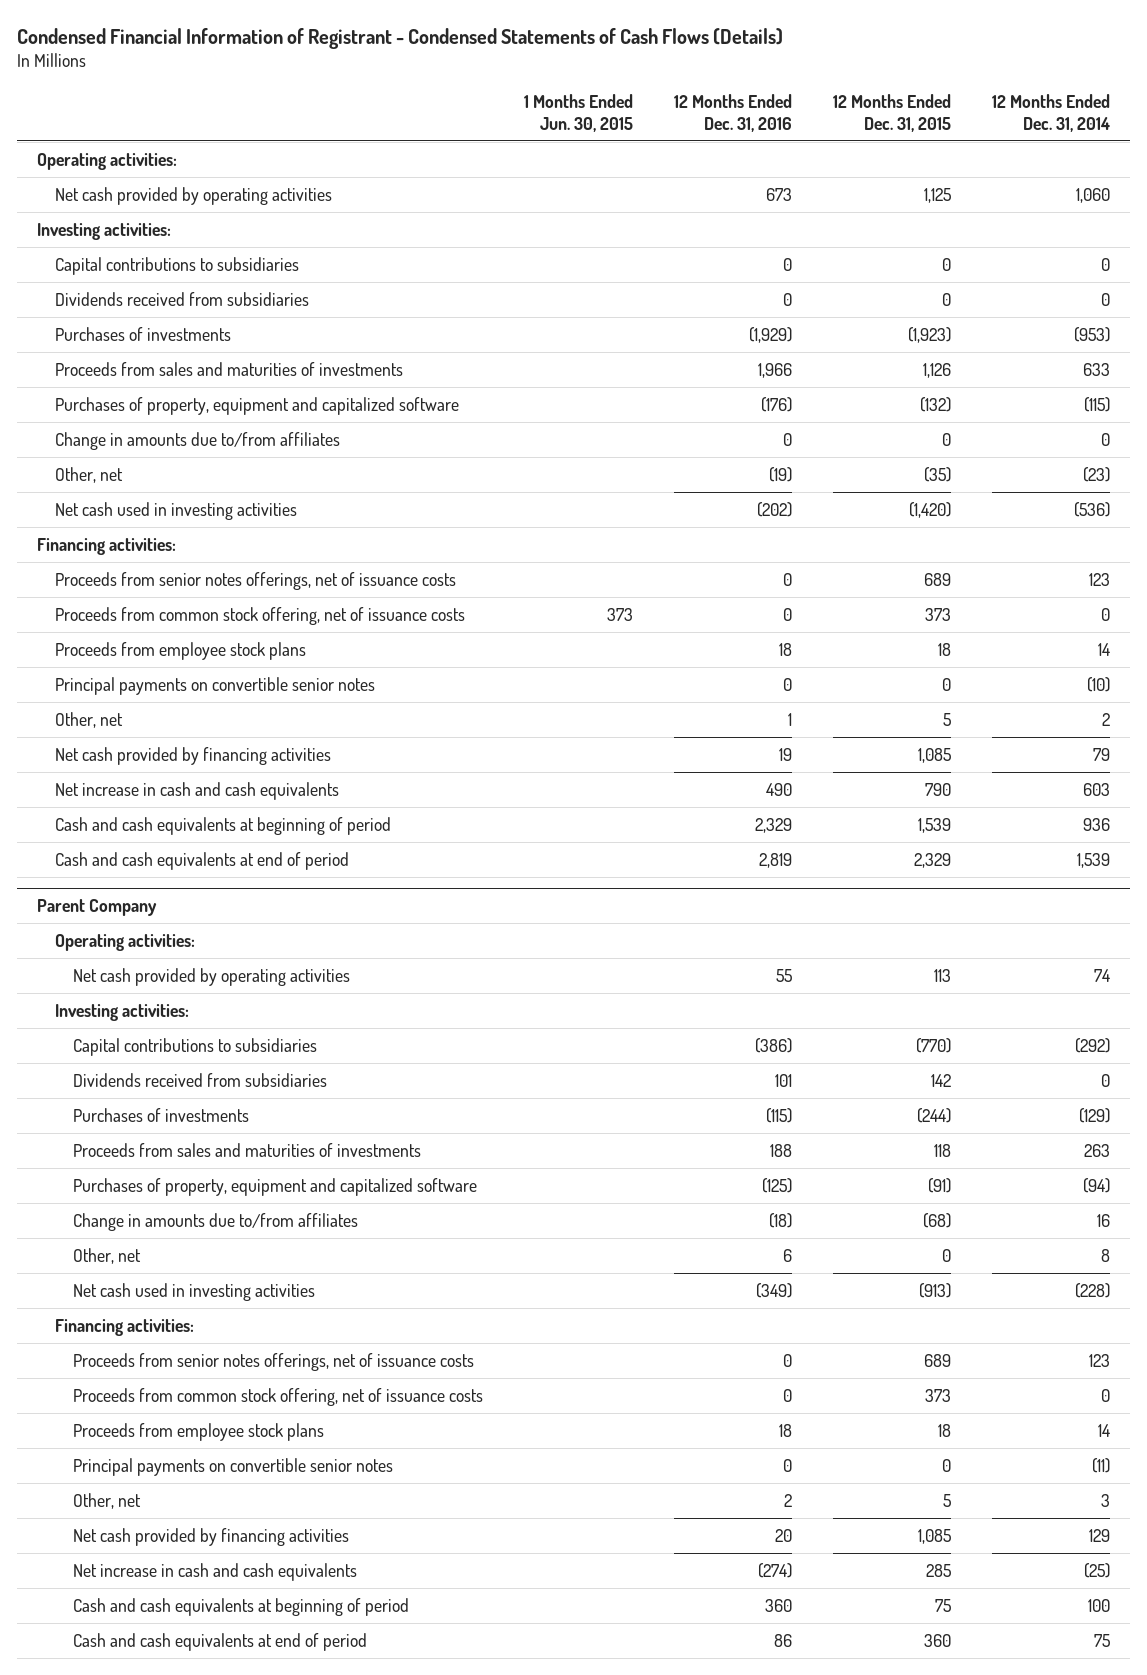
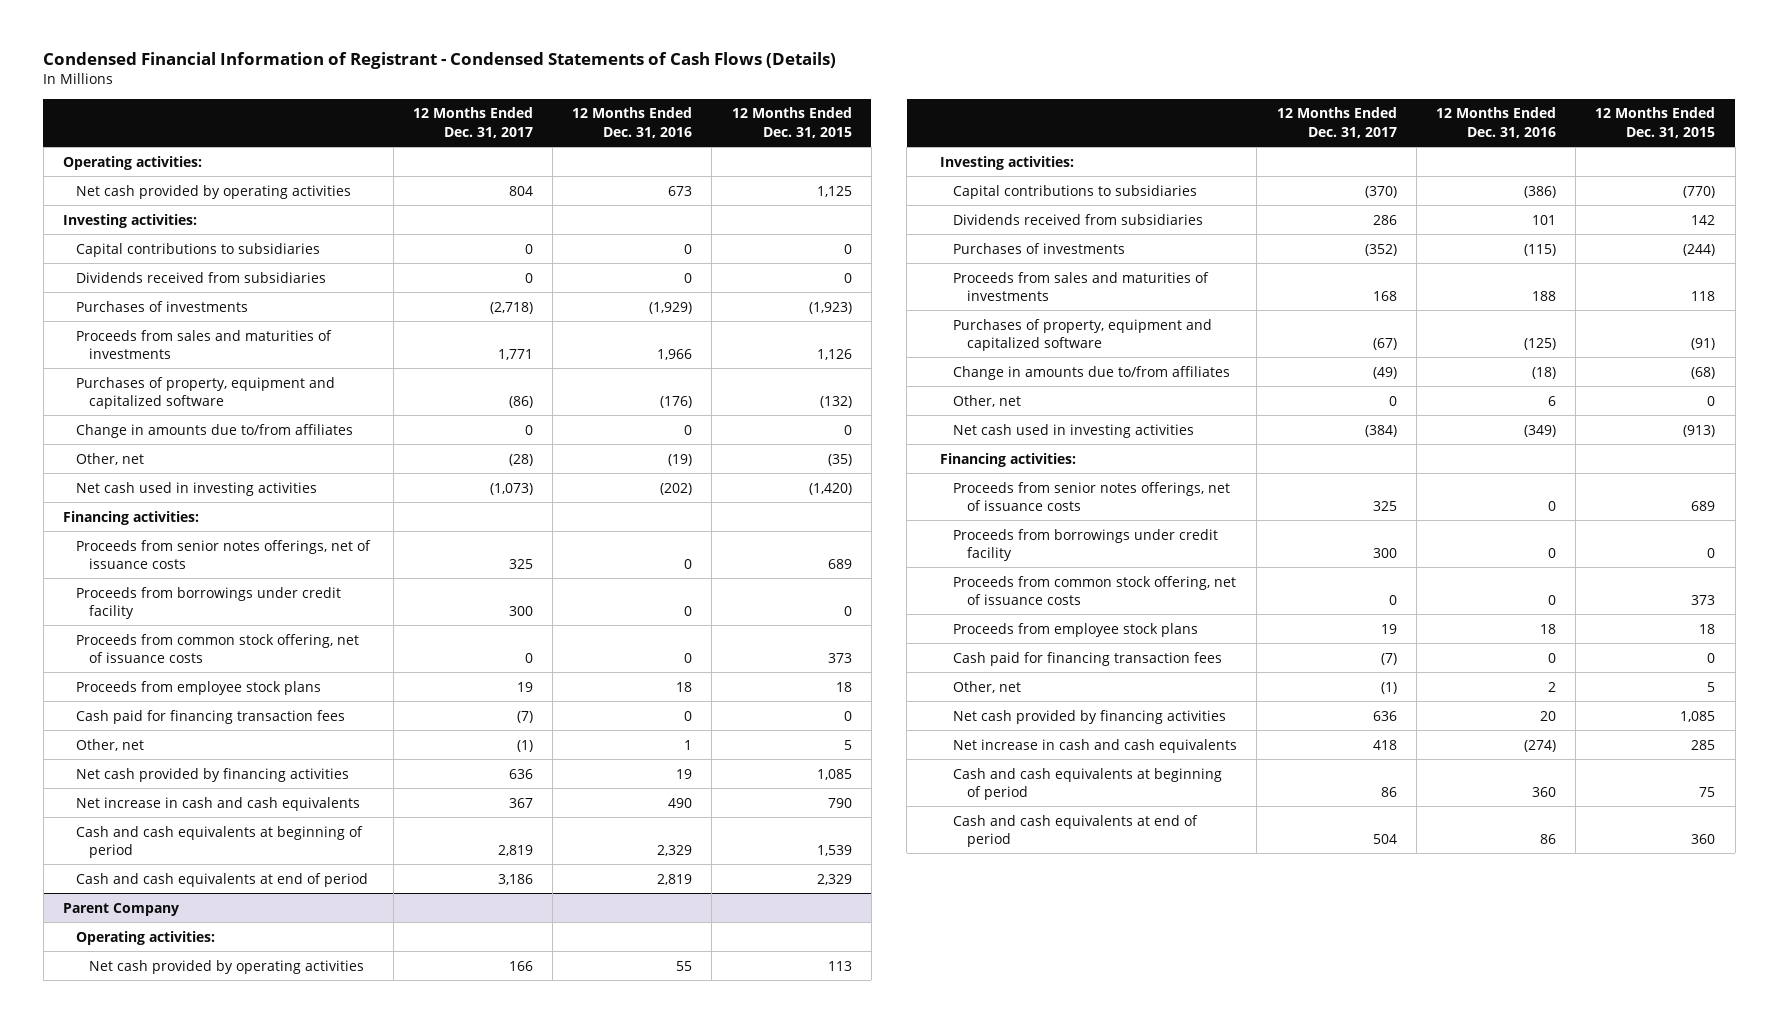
[523,93,633,132] 1 Months Ended Jun. 30, 2015 -> none
[991,93,1110,132] 12 Months Ended Dec. 31, 2014 -> none
none -> [412,107,533,138] 12 Months Ended Dec. 31, 2017
none -> [76,586,342,619] Proceeds from borrowings under credit facility
[54,676,375,695] Principal payments on convertible senior notes -> none
none -> [76,709,346,724] Cash paid for financing transaction fees
none -> [953,528,1219,561] Proceeds from borrowings under credit facility
[72,1457,393,1476] Principal payments on convertible senior notes -> none
none -> [953,651,1223,666] Cash paid for financing transaction fees

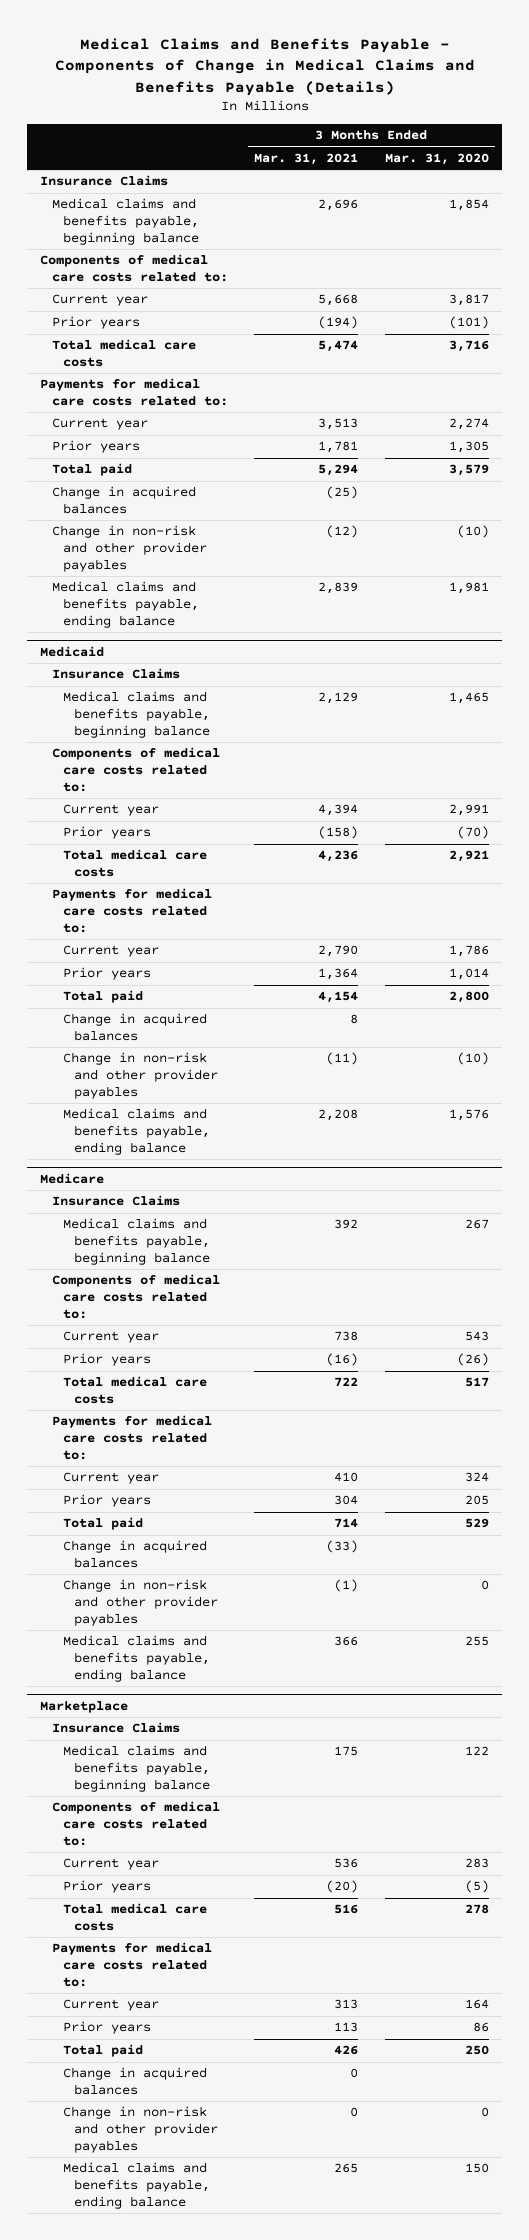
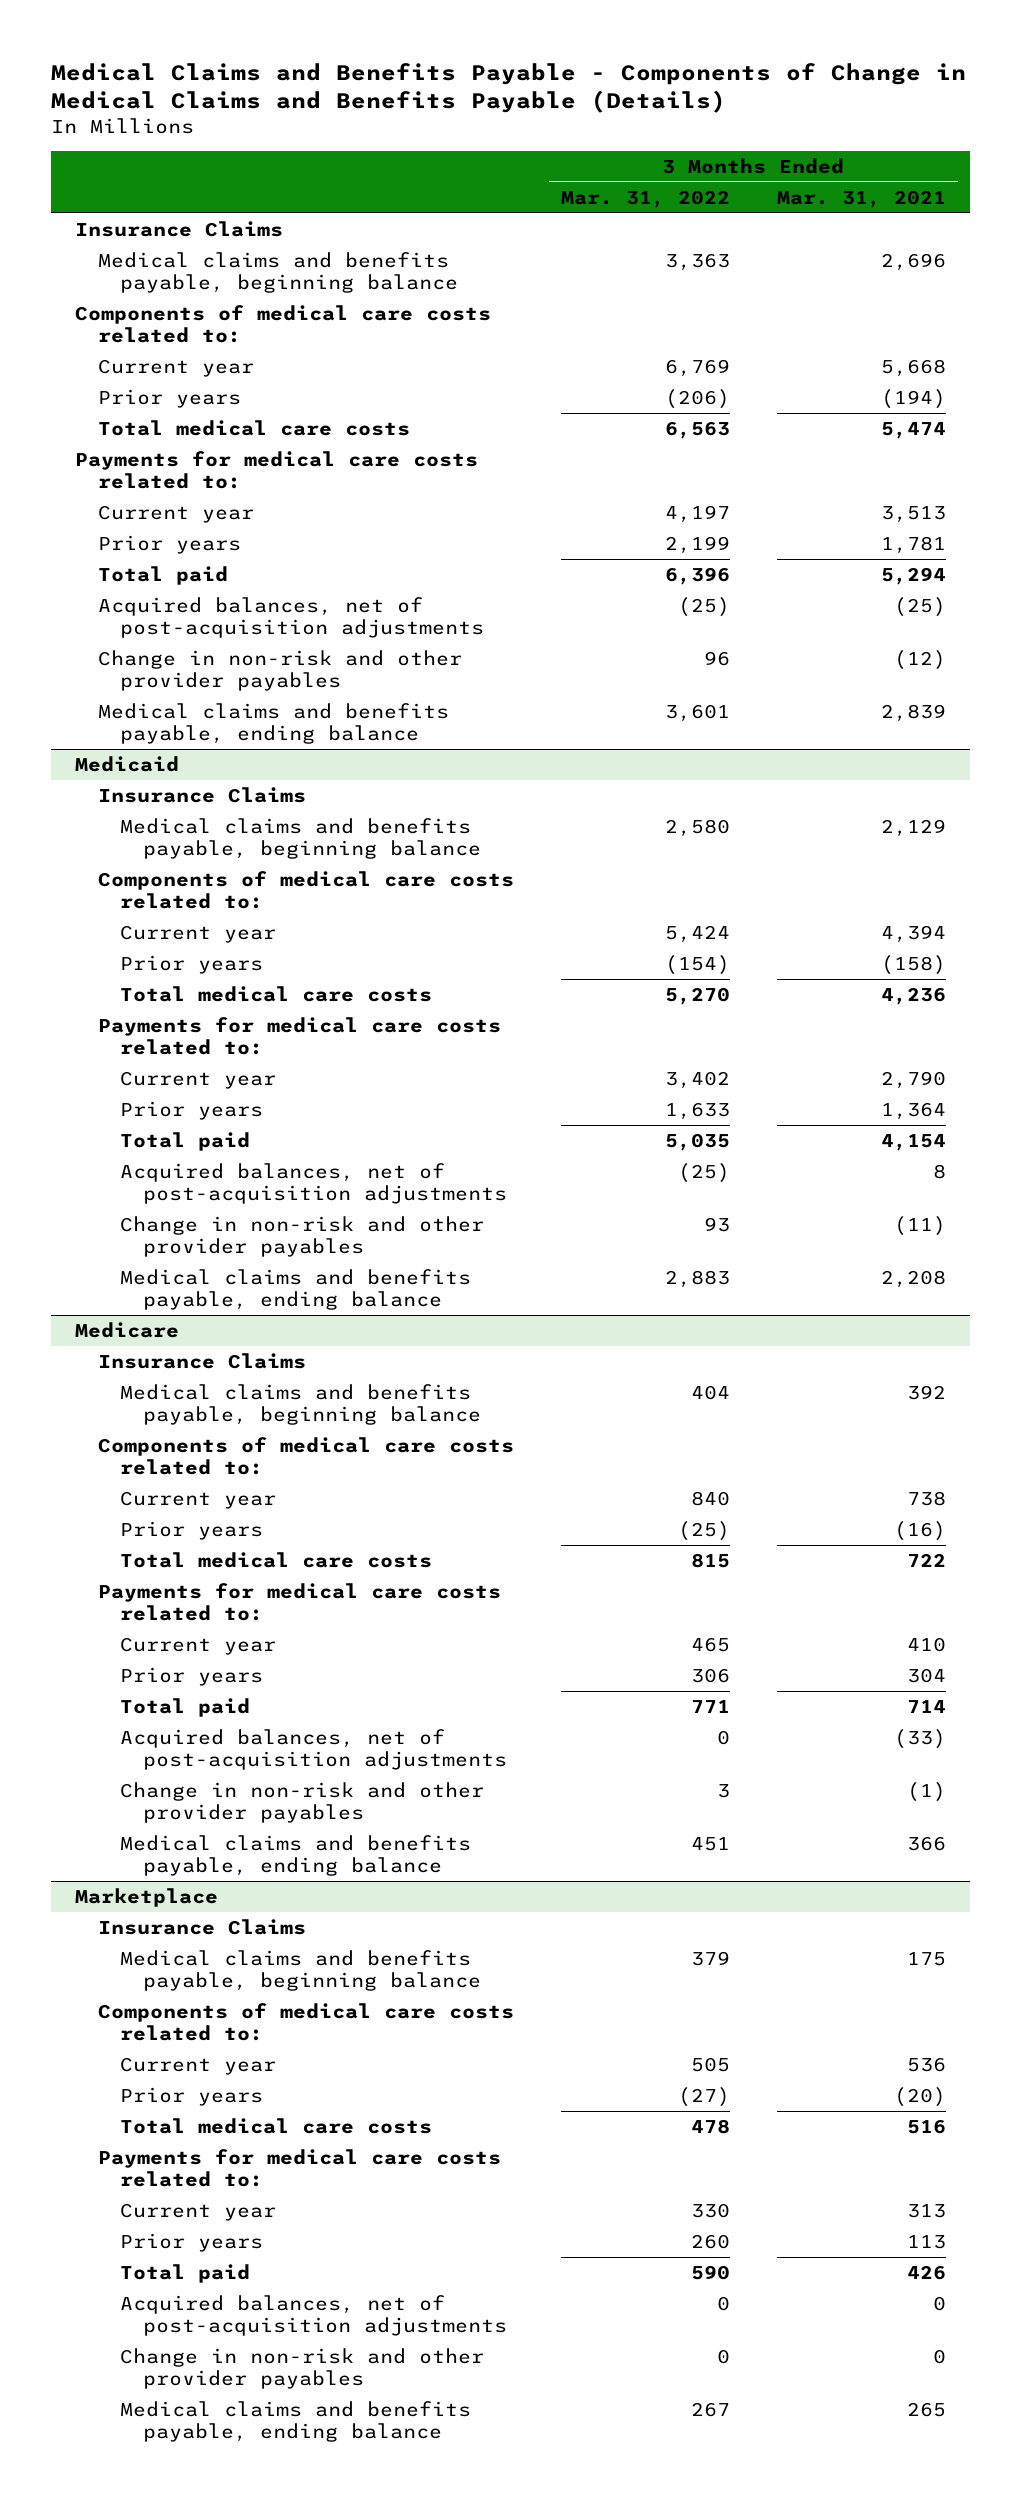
[384,153,489,166] Mar. 31, 2020 -> none
none -> [560,189,730,208] Mar. 31, 2022
[51,486,196,515] Change in acquired balances -> none
none -> [97,596,485,639] Acquired balances, net of post-acquisition adjustments
[62,1013,207,1042] Change in acquired balances -> none
none -> [120,1162,507,1205] Acquired balances, net of post-acquisition adjustments
[62,1540,207,1569] Change in acquired balances -> none
none -> [120,1728,507,1771] Acquired balances, net of post-acquisition adjustments
[62,2067,207,2096] Change in acquired balances -> none
none -> [120,2294,507,2337] Acquired balances, net of post-acquisition adjustments

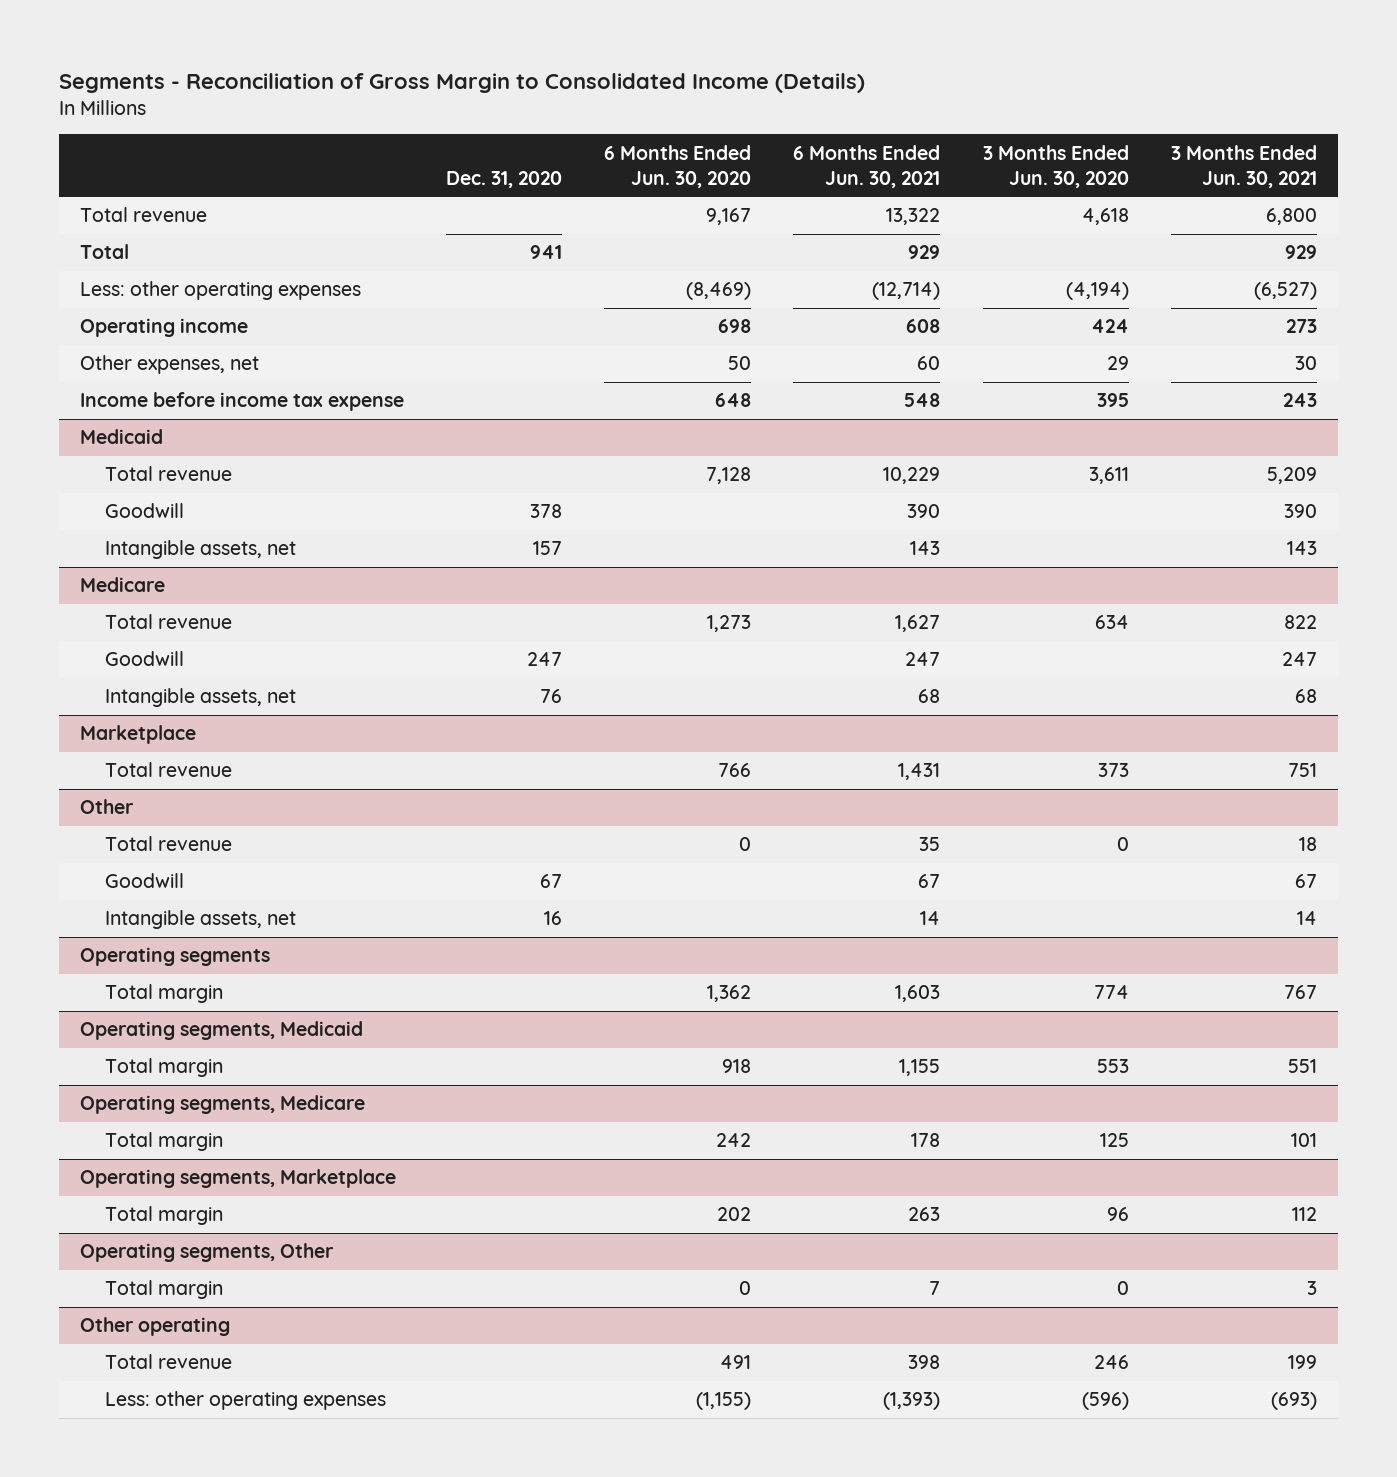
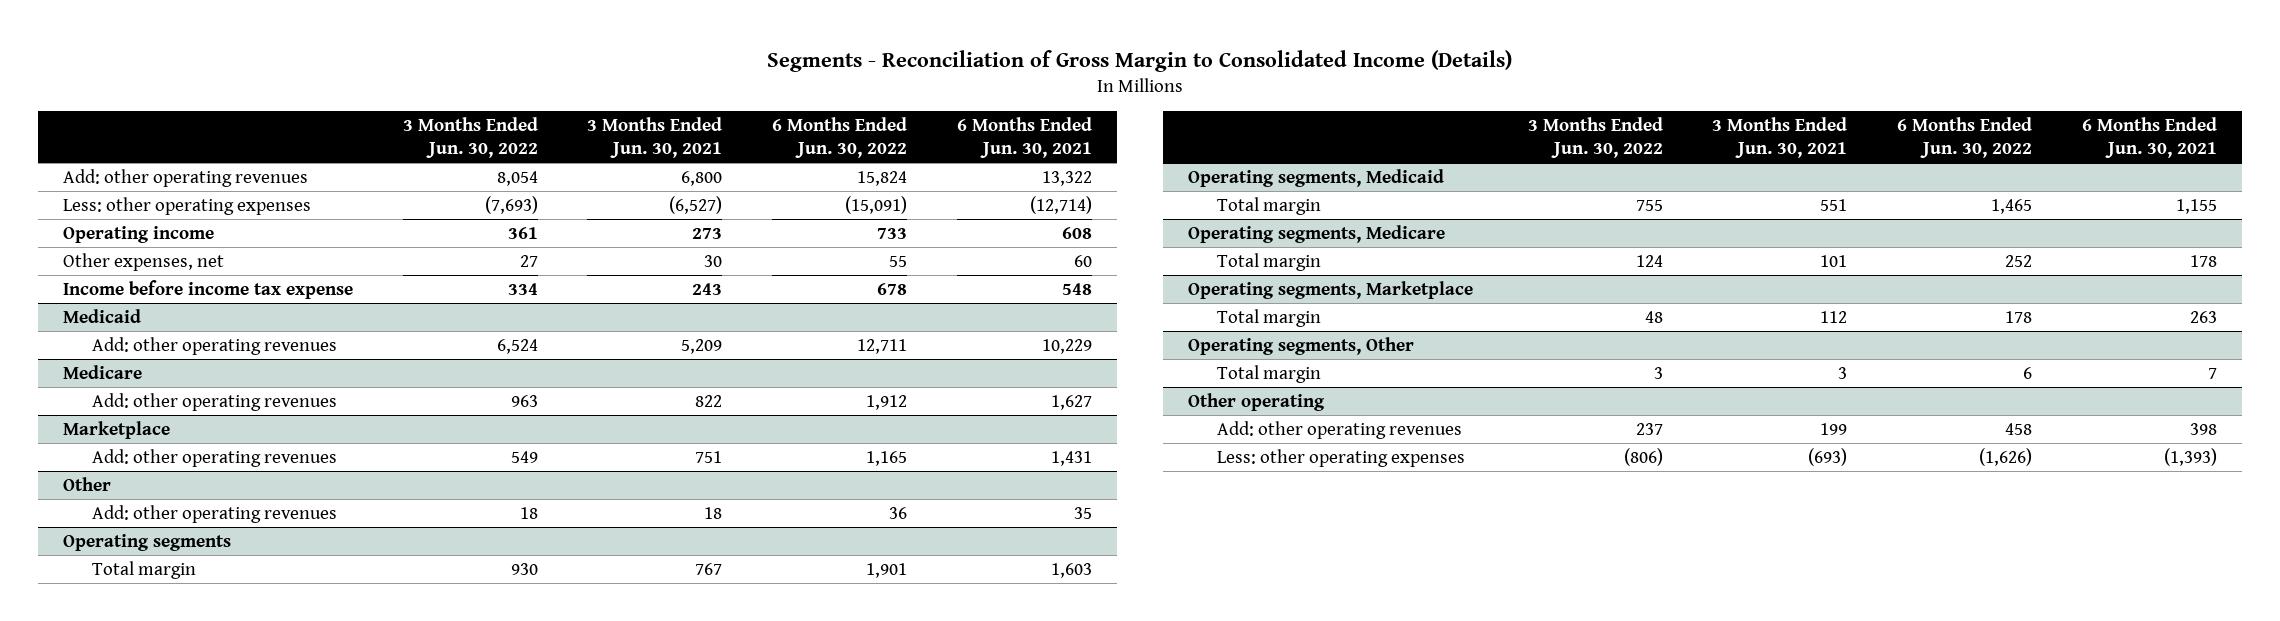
[446,170,563,188] Dec. 31, 2020 -> none
[604,144,752,188] 6 Months Ended Jun. 30, 2020 -> none
[982,144,1129,188] 3 Months Ended Jun. 30, 2020 -> none
none -> [402,116,538,159] 3 Months Ended Jun. 30, 2022
none -> [772,116,908,159] 6 Months Ended Jun. 30, 2022
[79,244,129,260] Total -> none
[79,207,207,223] Total revenue -> [62,168,308,187] Add: other operating revenues
[104,503,184,519] Goodwill -> none
[104,540,296,560] Intangible assets, net -> none
[104,466,232,482] Total revenue -> [92,336,338,355] Add: other operating revenues
[104,651,184,667] Goodwill -> none
[104,688,296,708] Intangible assets, net -> none
[104,614,232,630] Total revenue -> [92,392,338,411] Add: other operating revenues
[104,762,232,778] Total revenue -> [92,448,338,467] Add: other operating revenues
[104,873,184,889] Goodwill -> none
[104,910,296,930] Intangible assets, net -> none
[104,836,232,852] Total revenue -> [92,504,338,523] Add: other operating revenues
[104,1354,232,1370] Total revenue -> [1217,420,1463,439] Add: other operating revenues

